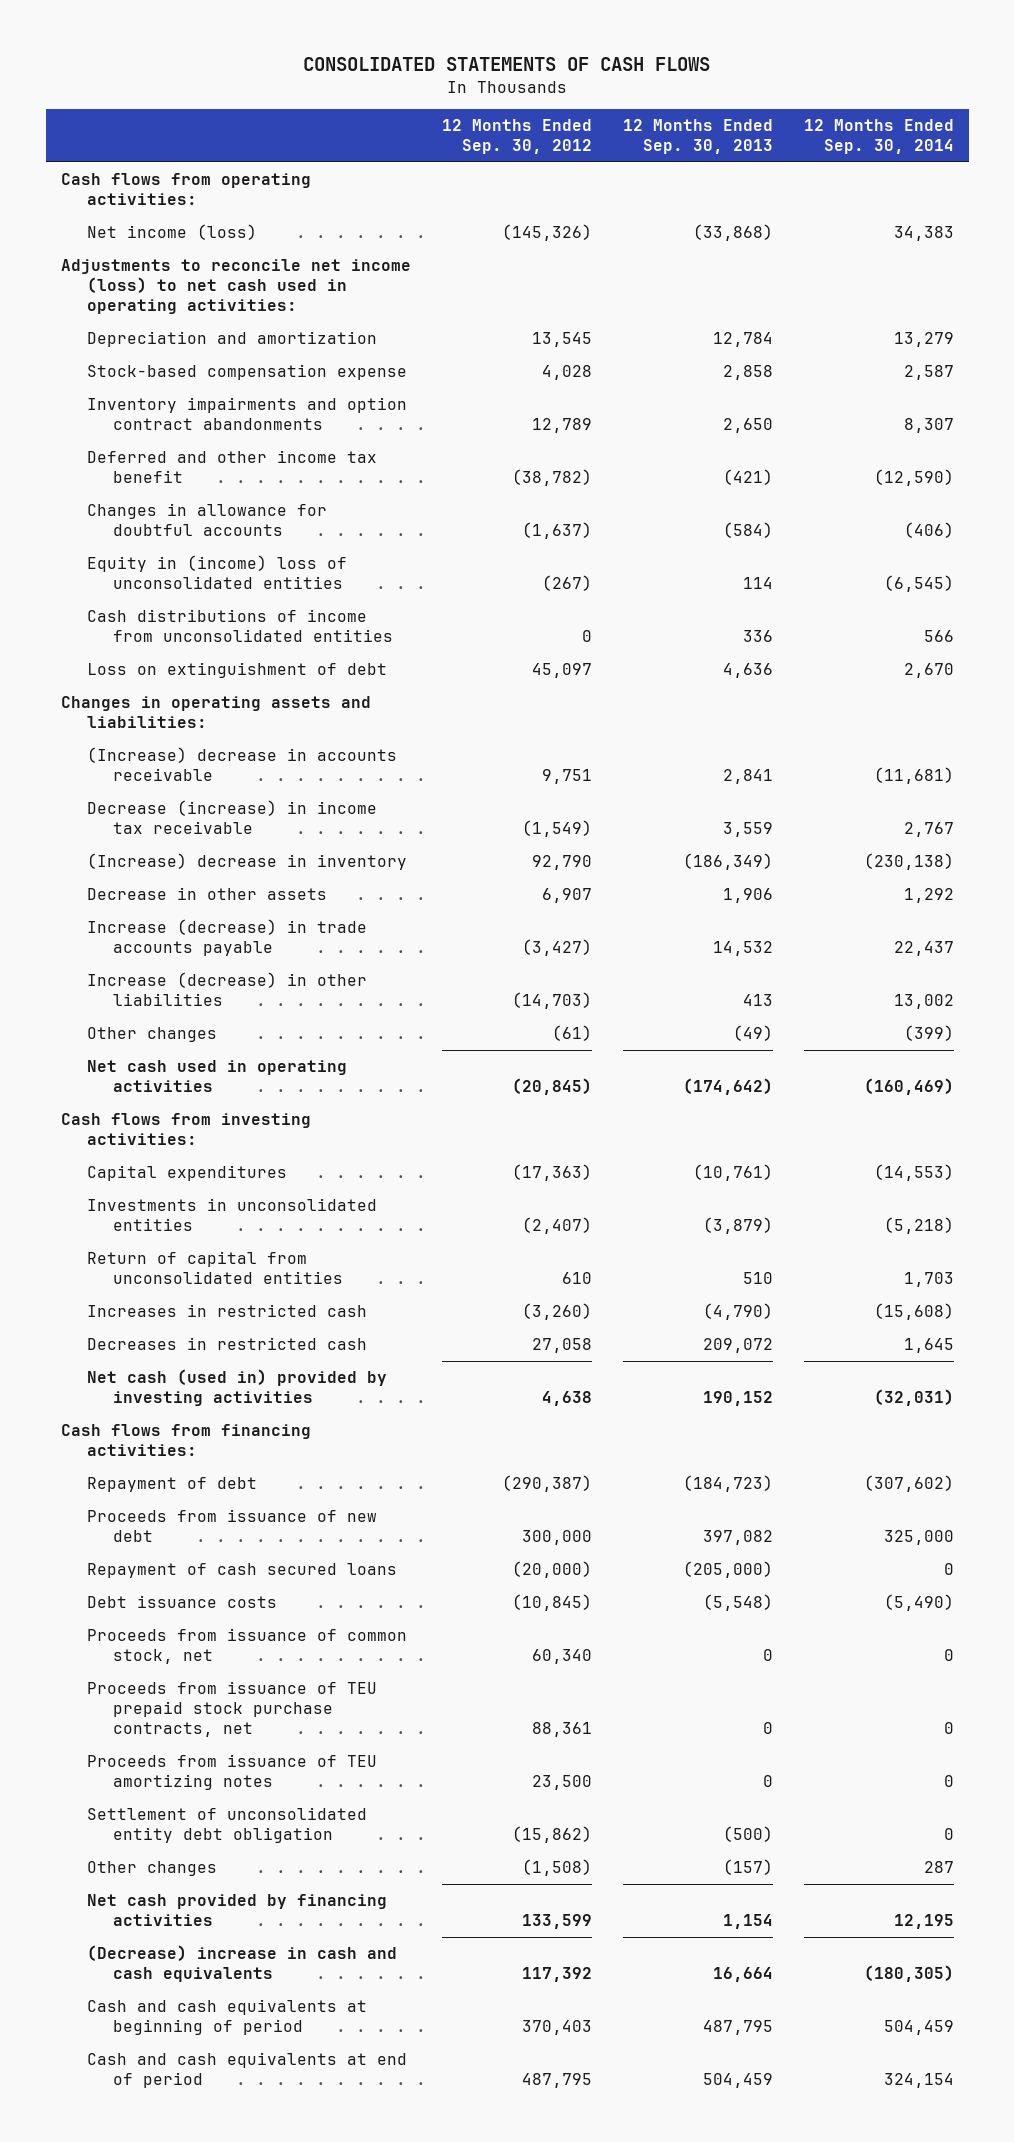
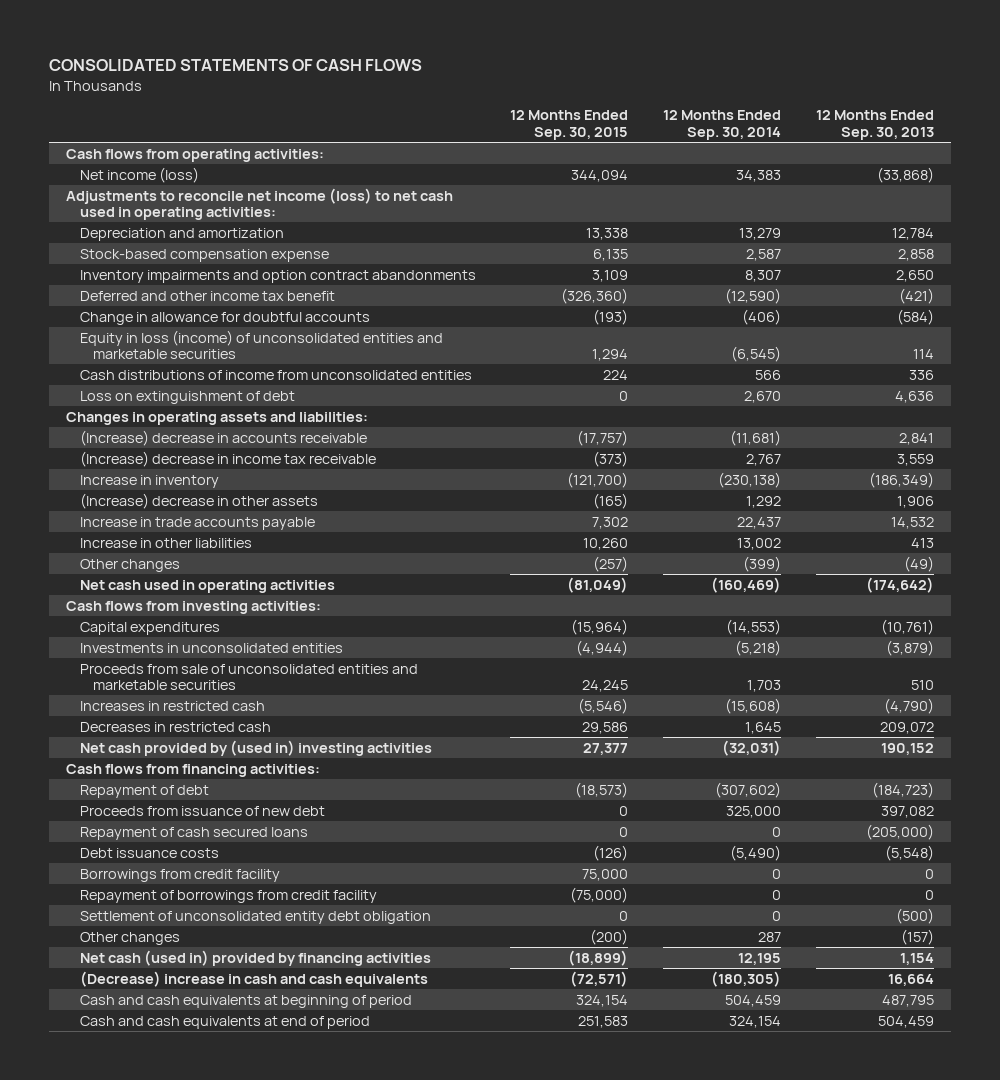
[441,119,592,155] 12 Months Ended Sep. 30, 2012 -> none
none -> [510,110,629,141] 12 Months Ended Sep. 30, 2015
[86,503,327,537] Changes in allowance for doubtful accounts -> [79,311,370,325] Change in allowance for doubtful accounts
[86,555,347,590] Equity in (income) loss of unconsolidated entities -> [79,329,443,360] Equity in loss (income) of unconsolidated entities and marketable securities
[86,800,377,835] Decrease (increase) in income tax receivable -> [79,450,376,467] (Increase) decrease in income tax receivable
[86,853,407,871] (Increase) decrease in inventory -> [79,474,219,488] Increase in inventory
[86,887,327,901] Decrease in other assets -> [79,492,318,509] (Increase) decrease in other assets
[86,919,367,957] Increase (decrease) in trade accounts payable -> [79,516,315,530] Increase in trade accounts payable
[86,972,367,1007] Increase (decrease) in other liabilities -> [79,537,252,548] Increase in other liabilities
[86,1251,343,1285] Return of capital from unconsolidated entities -> [79,663,418,691] Proceeds from sale of unconsolidated entities and marketable securities
[86,1369,387,1407] Net cash (used in) provided by investing activities -> [79,739,432,756] Net cash provided by (used in) investing activities
[86,1628,407,1665] Proceeds from issuance of common stock, net -> none
[86,1681,377,1738] Proceeds from issuance of TEU prepaid stock purchase contracts, net -> none
[86,1754,377,1791] Proceeds from issuance of TEU amortizing notes -> none
none -> [79,868,280,882] Borrowings from credit facility
none -> [79,889,377,903] Repayment of borrowings from credit facility
[86,1894,387,1927] Net cash provided by financing activities -> [79,949,431,966] Net cash (used in) provided by financing activities

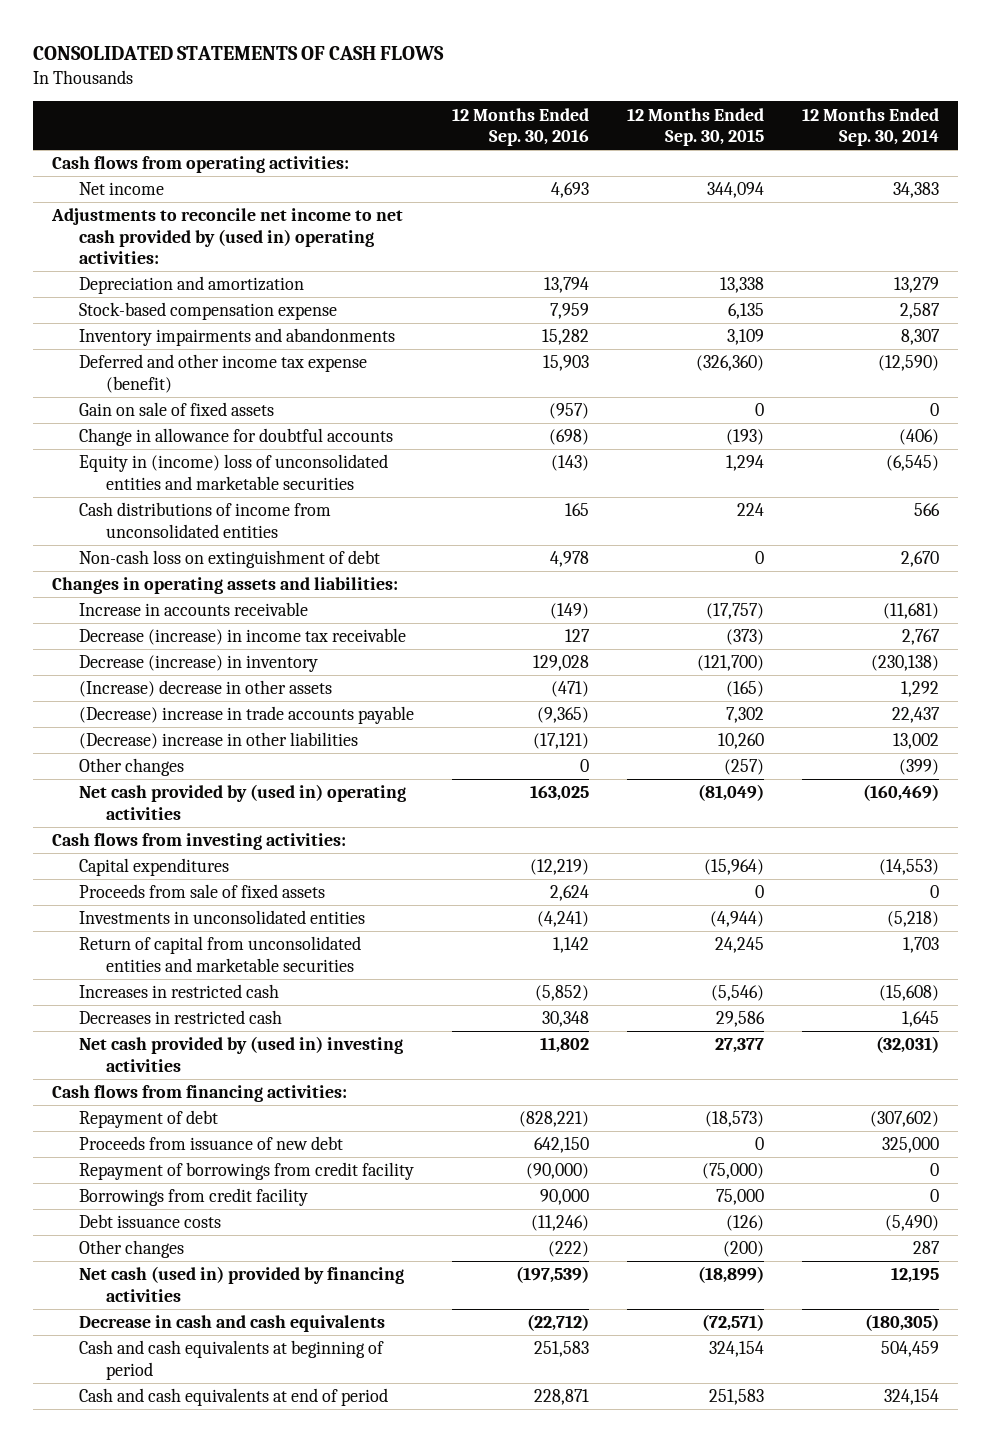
[815,110,934,141] 12 Months Ended Sep. 30, 2013 -> none
none -> [452,107,590,147] 12 Months Ended Sep. 30, 2016
[79,166,199,183] Net income (loss) -> [79,182,165,196] Net income
[66,187,454,221] Adjustments to reconcile net income (loss) to net cash used in operating activities: -> [50,208,403,264] Adjustments to reconcile net income to net cash provided by (used in) operating activities:
[79,269,476,283] Inventory impairments and option contract abandonments -> [79,328,396,347] Inventory impairments and abandonments
[79,290,335,301] Deferred and other income tax benefit -> [79,354,368,393] Deferred and other income tax expense (benefit)
none -> [79,402,275,417] Gain on sale of fixed assets
[79,329,443,360] Equity in loss (income) of unconsolidated entities and marketable securities -> [79,454,389,490] Equity in (income) loss of unconsolidated entities and marketable securities
[79,390,295,404] Loss on extinguishment of debt -> [79,550,381,569] Non-cash loss on extinguishment of debt
[79,429,367,446] (Increase) decrease in accounts receivable -> [79,602,309,617] Increase in accounts receivable
[79,450,376,467] (Increase) decrease in income tax receivable -> [79,628,407,646] Decrease (increase) in income tax receivable
[79,474,219,488] Increase in inventory -> [79,655,319,673] Decrease (increase) in inventory
[79,516,315,530] Increase in trade accounts payable -> [79,706,415,725] (Decrease) increase in trade accounts payable
[79,537,252,548] Increase in other liabilities -> [79,732,359,750] (Decrease) increase in other liabilities
[79,579,335,593] Net cash used in operating activities -> [79,784,407,820] Net cash provided by (used in) operating activities
none -> [79,884,326,899] Proceeds from sale of fixed assets
[79,663,418,691] Proceeds from sale of unconsolidated entities and marketable securities -> [79,936,362,972] Return of capital from unconsolidated entities and marketable securities
[79,826,308,840] Repayment of cash secured loans -> none
[79,910,431,924] Settlement of unconsolidated entity debt obligation -> none
[79,868,280,882] Borrowings from credit facility -> [79,1188,309,1207] Borrowings from credit facility
[79,847,219,858] Debt issuance costs -> [79,1214,222,1229] Debt issuance costs
[79,970,428,987] (Decrease) increase in cash and cash equivalents -> [79,1315,386,1333] Decrease in cash and cash equivalents

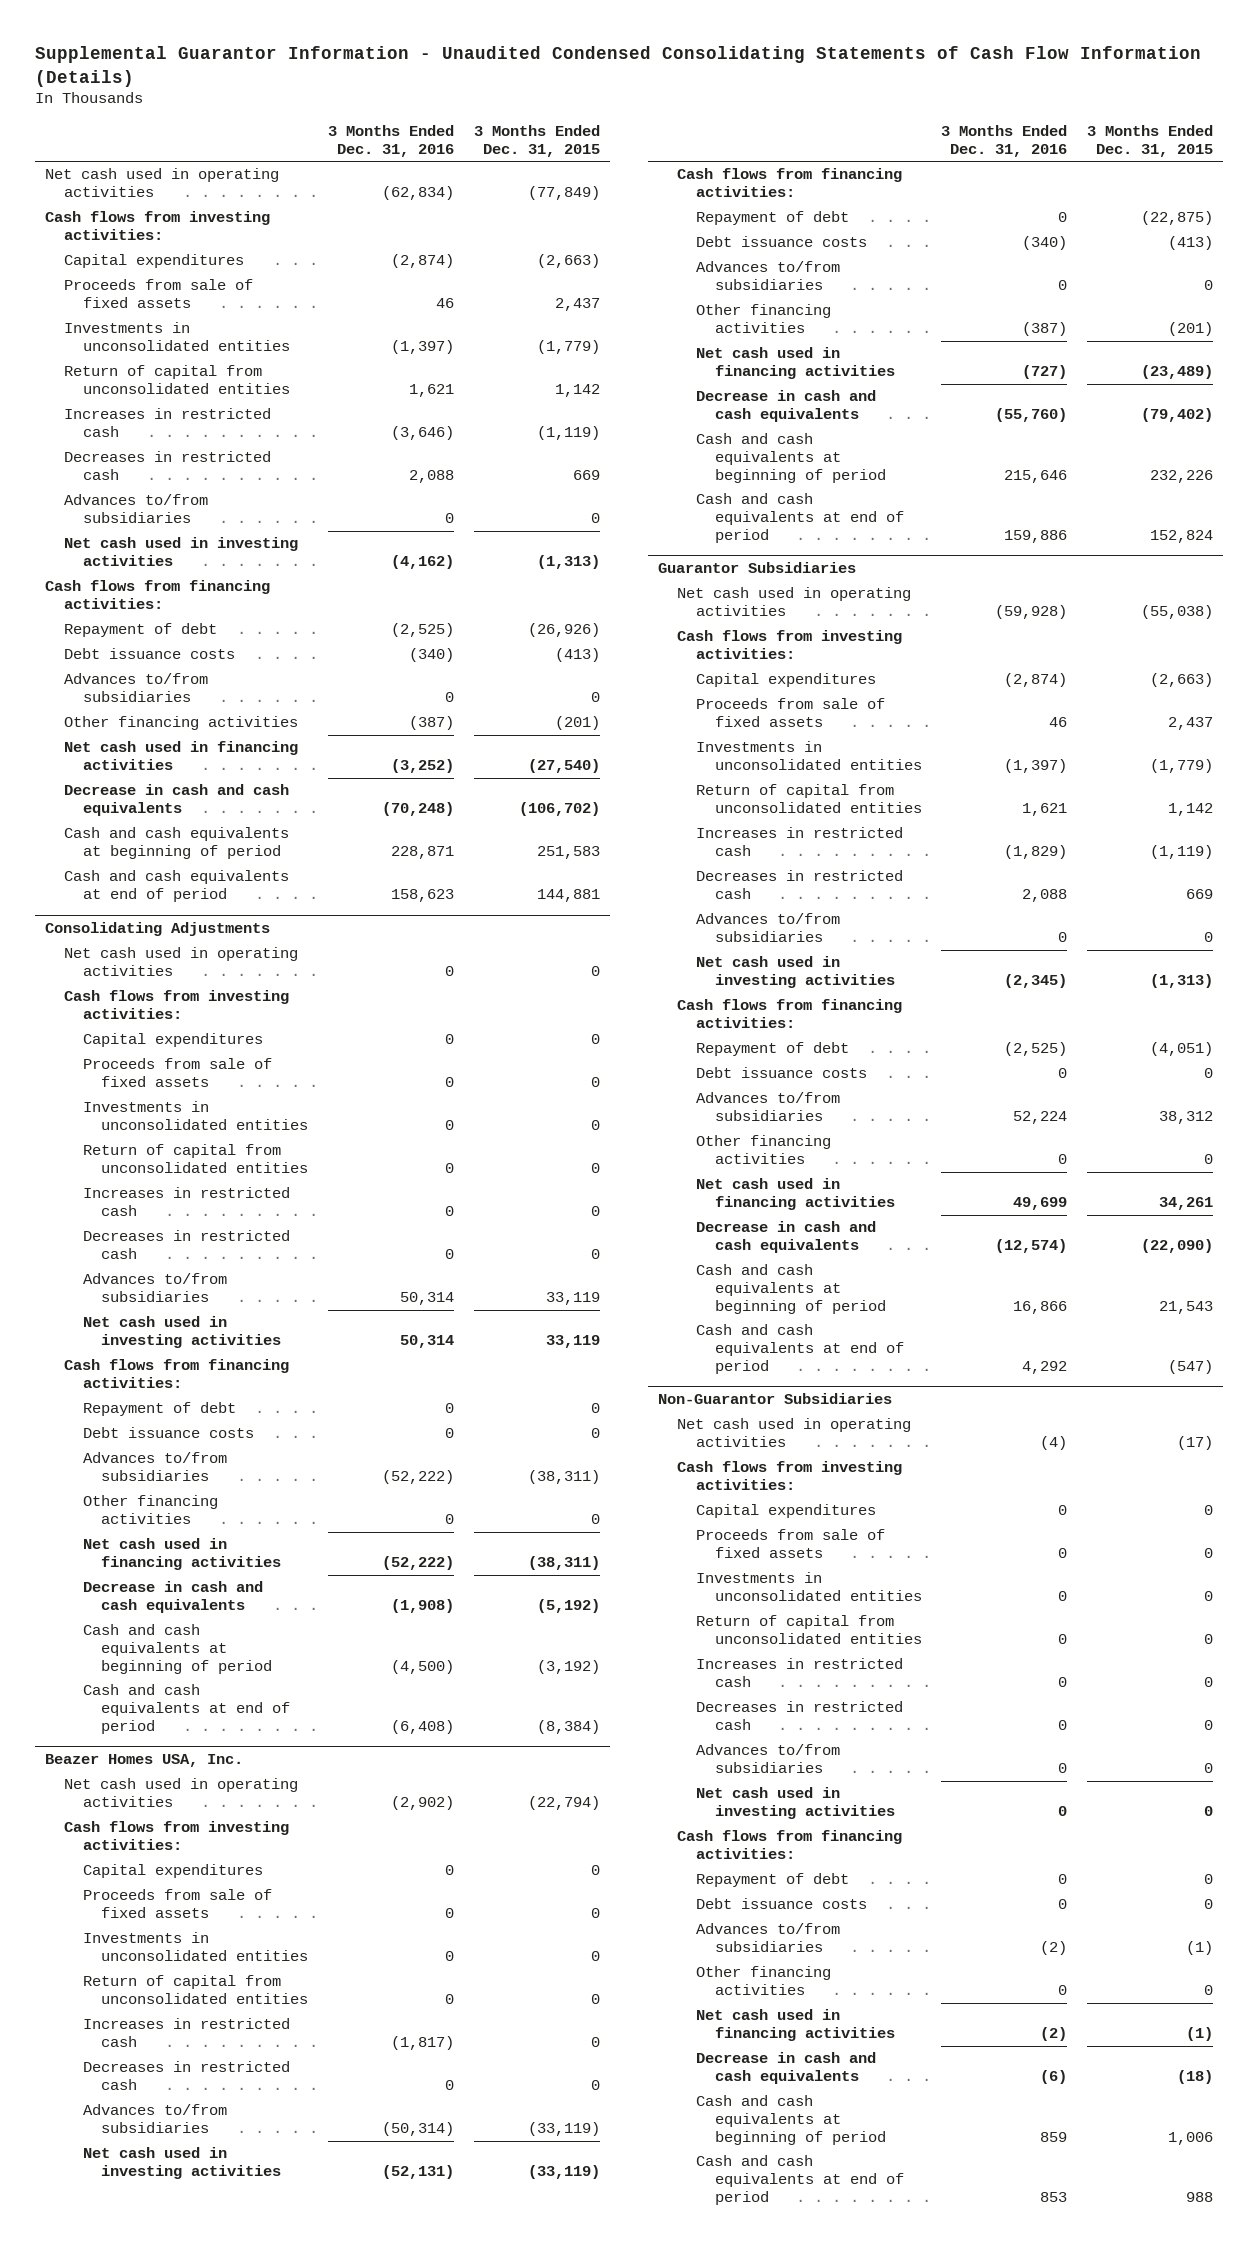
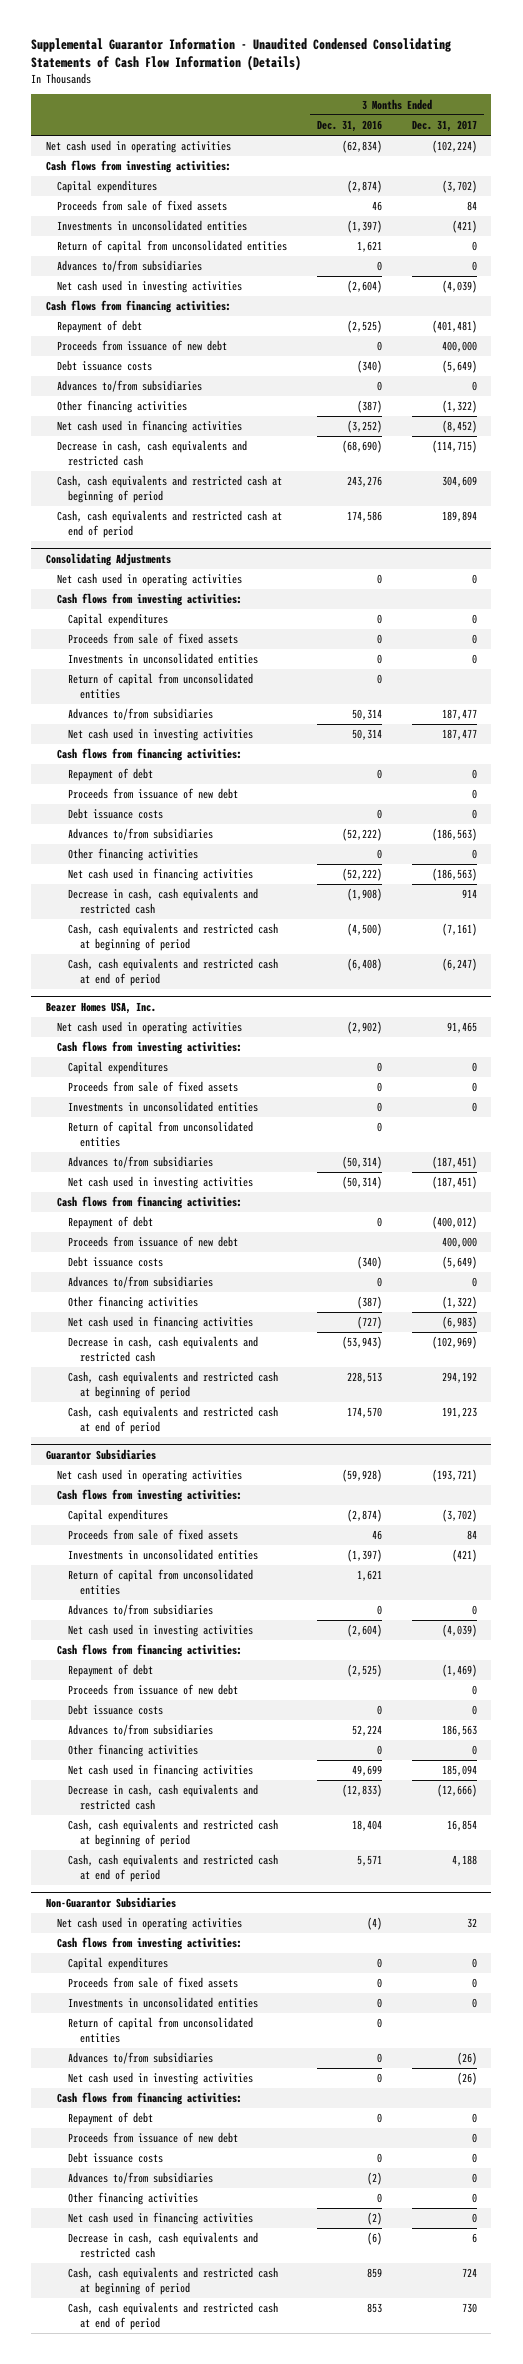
[473,125,600,158] 3 Months Ended Dec. 31, 2015 -> none
none -> [411,119,477,132] Dec. 31, 2017
[63,408,271,438] Increases in restricted cash -> none
[63,451,271,481] Decreases in restricted cash -> none
[391,555,455,570] (4,162) -> [346,280,382,294] (2,604)
none -> [57,340,228,352] Proceeds from issuance of new debt
[63,784,289,817] Decrease in cash and cash equivalents -> [57,440,248,466] Decrease in cash, cash equivalents and restricted cash
[382,802,455,817] (70,248) -> [341,440,382,454] (68,690)
[63,827,289,860] Cash and cash equivalents at beginning of period -> [57,475,283,503] Cash, cash equivalents and restricted cash at beginning of period
[391,846,455,860] 228,871 -> [346,476,382,488] 243,276
[63,870,289,903] Cash and cash equivalents at end of period -> [57,510,283,538] Cash, cash equivalents and restricted cash at end of period
[391,889,455,903] 158,623 -> [346,511,382,523] 174,586
[82,1187,290,1217] Increases in restricted cash -> none
[82,1230,290,1260] Decreases in restricted cash -> none
none -> [68,788,239,800] Proceeds from issuance of new debt
[82,1581,263,1614] Decrease in cash and cash equivalents -> [68,888,259,914] Decrease in cash, cash equivalents and restricted cash
[82,1624,273,1675] Cash and cash equivalents at beginning of period -> [68,923,279,951] Cash, cash equivalents and restricted cash at beginning of period
[82,1684,291,1735] Cash and cash equivalents at end of period -> [68,958,279,986] Cash, cash equivalents and restricted cash at end of period
[82,2018,290,2048] Increases in restricted cash -> none
[82,2061,290,2091] Decreases in restricted cash -> none
[382,2165,455,2180] (52,131) -> [341,1176,382,1190] (50,314)
none -> [68,1236,239,1248] Proceeds from issuance of new debt
[695,390,876,423] Decrease in cash and cash equivalents -> [68,1336,259,1362] Decrease in cash, cash equivalents and restricted cash
[995,408,1068,423] (55,760) -> [341,1336,382,1350] (53,943)
[695,433,886,484] Cash and cash equivalents at beginning of period -> [68,1371,279,1399] Cash, cash equivalents and restricted cash at beginning of period
[1004,470,1068,484] 215,646 -> [346,1372,382,1384] 228,513
[695,493,904,544] Cash and cash equivalents at end of period -> [68,1406,279,1434] Cash, cash equivalents and restricted cash at end of period
[1004,530,1068,544] 159,886 -> [346,1407,382,1419] 174,570
[695,827,903,857] Increases in restricted cash -> none
[695,870,903,900] Decreases in restricted cash -> none
[1004,974,1068,989] (2,345) -> [346,1624,382,1638] (2,604)
none -> [68,1684,239,1696] Proceeds from issuance of new debt
[695,1221,876,1254] Decrease in cash and cash equivalents -> [68,1784,259,1810] Decrease in cash, cash equivalents and restricted cash
[995,1239,1068,1254] (12,574) -> [341,1784,382,1798] (12,833)
[695,1264,886,1315] Cash and cash equivalents at beginning of period -> [68,1819,279,1847] Cash, cash equivalents and restricted cash at beginning of period
[1013,1301,1068,1315] 16,866 -> [351,1820,382,1832] 18,404
[695,1324,904,1375] Cash and cash equivalents at end of period -> [68,1854,279,1882] Cash, cash equivalents and restricted cash at end of period
[1022,1361,1068,1375] 4,292 -> [356,1855,382,1867] 5,571
[695,1658,903,1688] Increases in restricted cash -> none
[695,1701,903,1731] Decreases in restricted cash -> none
none -> [68,2132,239,2144] Proceeds from issuance of new debt
[695,2052,876,2085] Decrease in cash and cash equivalents -> [68,2232,259,2258] Decrease in cash, cash equivalents and restricted cash
[695,2095,886,2146] Cash and cash equivalents at beginning of period -> [68,2267,279,2295] Cash, cash equivalents and restricted cash at beginning of period
[695,2155,904,2206] Cash and cash equivalents at end of period -> [68,2302,279,2330] Cash, cash equivalents and restricted cash at end of period

